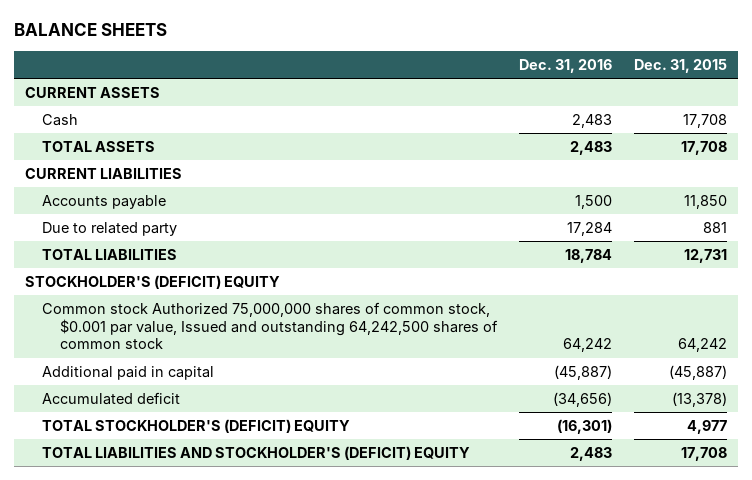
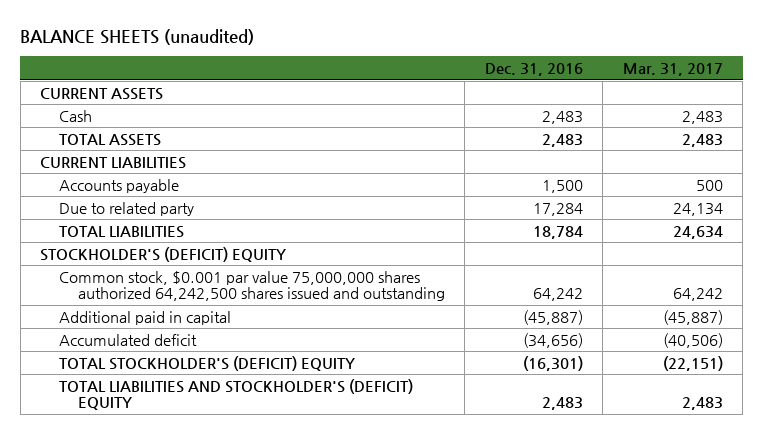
[13,23,167,37] BALANCE SHEETS -> [20,29,255,46] BALANCE SHEETS (unaudited)
[634,59,728,74] Dec. 31, 2015 -> none
none -> [622,63,723,77] Mar. 31, 2017
[42,302,498,350] Common stock Authorized 75,000,000 shares of common stock, $0.001 par value, Issued and outstanding 64,242,500 shares of common stock -> [58,270,445,302] Common stock, $0.001 par value 75,000,000 shares authorized 64,242,500 shares issued and outstanding

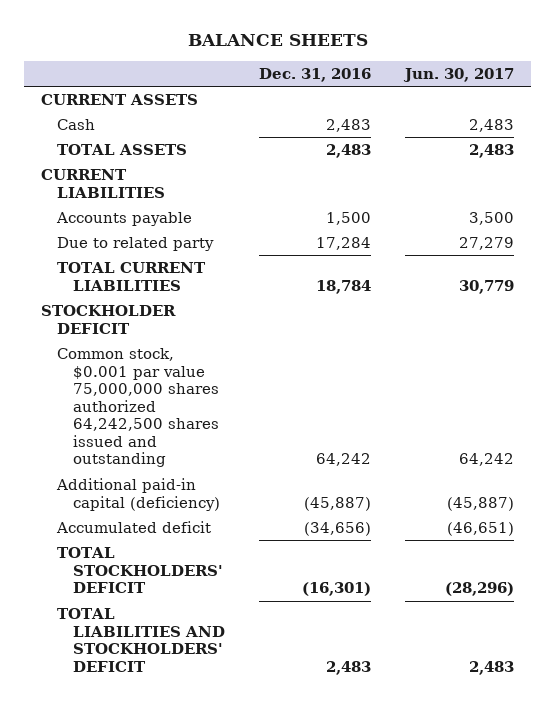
[20,29,255,46] BALANCE SHEETS (unaudited) -> [187,34,368,47] BALANCE SHEETS
[622,63,723,77] Mar. 31, 2017 -> none
none -> [403,67,515,82] Jun. 30, 2017
[58,225,184,238] TOTAL LIABILITIES -> [56,262,206,291] TOTAL CURRENT LIABILITIES
[40,246,287,262] STOCKHOLDER'S (DEFICIT) EQUITY -> [40,305,176,334] STOCKHOLDER DEFICIT
[58,310,231,325] Additional paid in capital -> [55,478,220,511] Additional paid-in capital (deficiency)
[58,355,355,371] TOTAL STOCKHOLDER'S (DEFICIT) EQUITY -> [56,547,223,594] TOTAL STOCKHOLDERS' DEFICIT
[58,378,413,411] TOTAL LIABILITIES AND STOCKHOLDER'S (DEFICIT) EQUITY -> [56,608,225,672] TOTAL LIABILITIES AND STOCKHOLDERS' DEFICIT

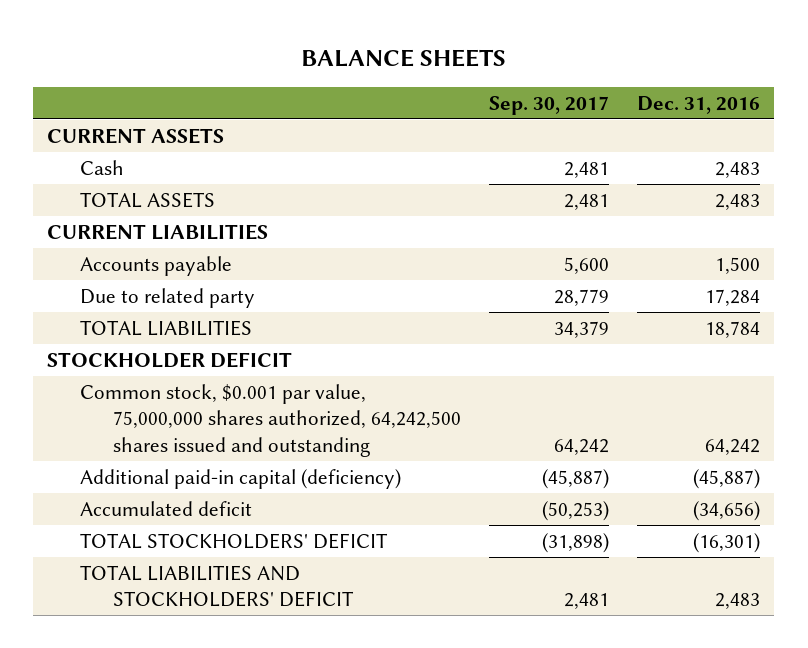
[403,67,515,82] Jun. 30, 2017 -> none
none -> [489,95,610,115] Sep. 30, 2017
[56,262,206,291] TOTAL CURRENT LIABILITIES -> [80,319,253,336] TOTAL LIABILITIES
[56,348,219,468] Common stock, $0.001 par value 75,000,000 shares authorized 64,242,500 shares issued and outstanding -> [80,383,462,457] Common stock, $0.001 par value, 75,000,000 shares authorized, 64,242,500 shares issued and outstanding

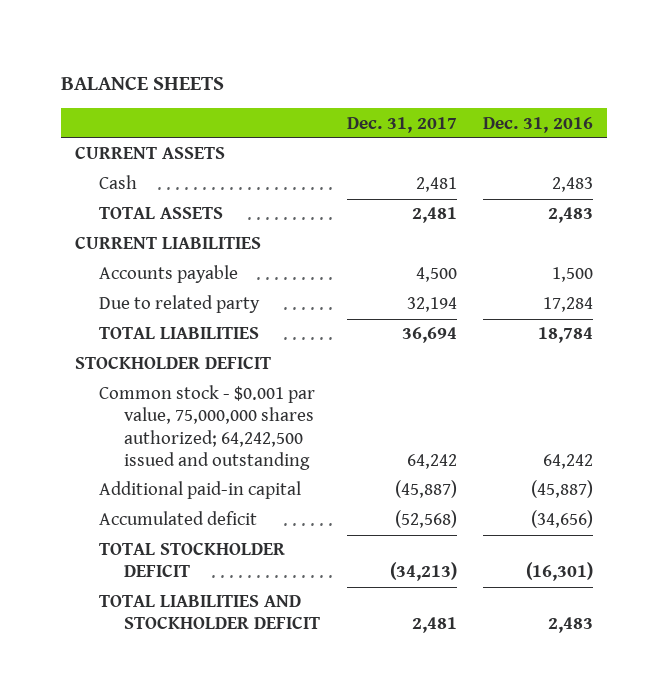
[489,95,610,115] Sep. 30, 2017 -> none
none -> [346,116,457,133] Dec. 31, 2017
[80,383,462,457] Common stock, $0.001 par value, 75,000,000 shares authorized, 64,242,500 shares issued and outstanding -> [99,385,316,470] Common stock - $0.001 par value, 75,000,000 shares authorized; 64,242,500 issued and outstanding
[80,468,402,489] Additional paid-in capital (deficiency) -> [99,481,302,500] Additional paid-in capital
[80,532,389,549] TOTAL STOCKHOLDERS' DEFICIT -> [99,542,286,578] TOTAL STOCKHOLDER DEFICIT
[80,564,355,608] TOTAL LIABILITIES AND STOCKHOLDERS' DEFICIT -> [99,595,320,630] TOTAL LIABILITIES AND STOCKHOLDER DEFICIT

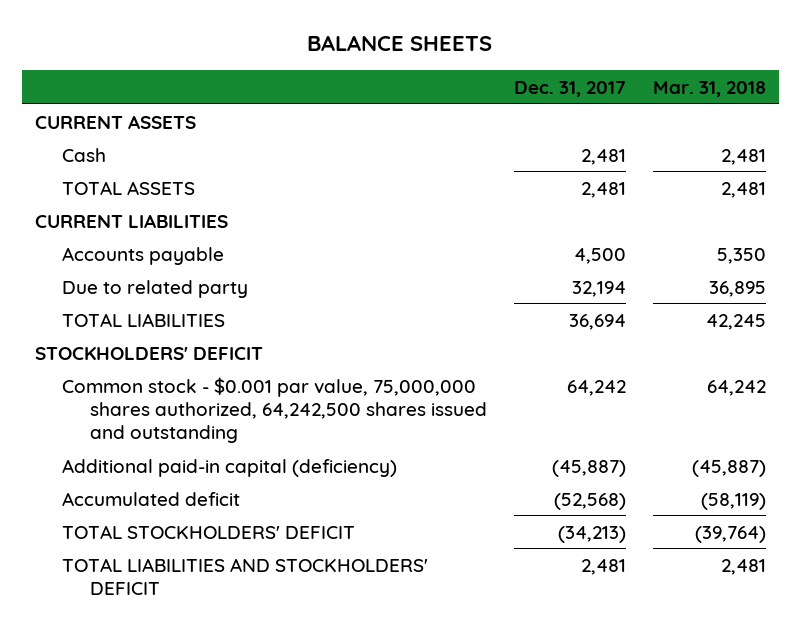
[483,116,594,133] Dec. 31, 2016 -> none
none -> [652,80,766,97] Mar. 31, 2018
[74,356,271,370] STOCKHOLDER DEFICIT -> [35,346,264,360] STOCKHOLDERS' DEFICIT
[99,385,316,470] Common stock - $0.001 par value, 75,000,000 shares authorized; 64,242,500 issued and outstanding -> [62,376,487,443] Common stock - $0.001 par value, 75,000,000 shares authorized, 64,242,500 shares issued and outstanding
[99,481,302,500] Additional paid-in capital -> [62,458,398,477] Additional paid-in capital (deficiency)
[99,542,286,578] TOTAL STOCKHOLDER DEFICIT -> [62,524,356,539] TOTAL STOCKHOLDERS' DEFICIT
[99,595,320,630] TOTAL LIABILITIES AND STOCKHOLDER DEFICIT -> [62,557,429,595] TOTAL LIABILITIES AND STOCKHOLDERS' DEFICIT

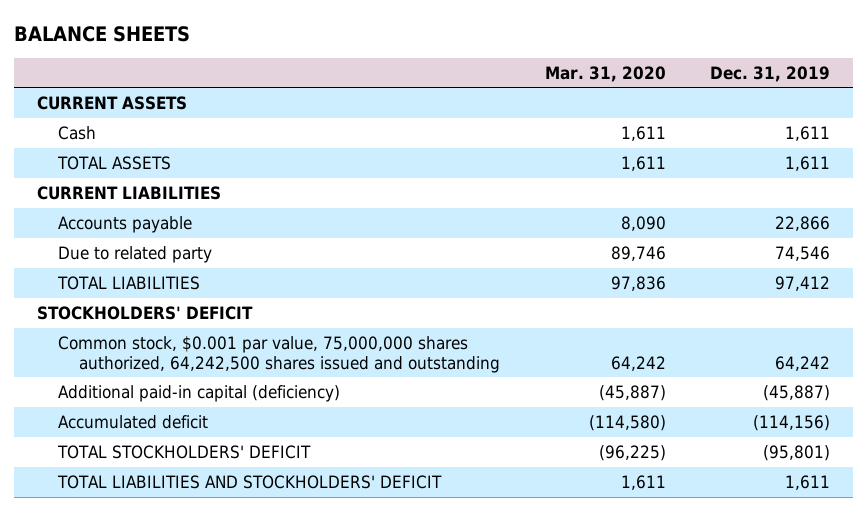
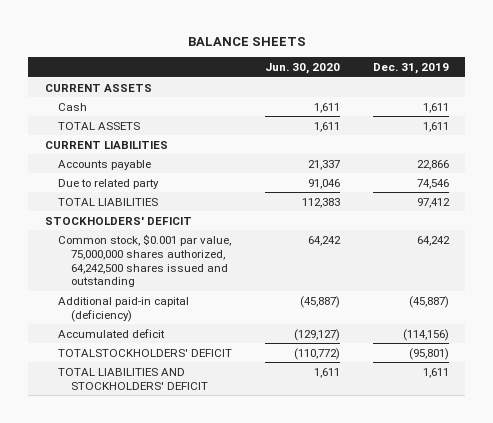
[544,65,666,82] Mar. 31, 2020 -> none
none -> [264,63,340,75] Jun. 30, 2020
[56,444,311,459] TOTAL STOCKHOLDERS' DEFICIT -> [57,348,232,357] TOTALSTOCKHOLDERS' DEFICIT

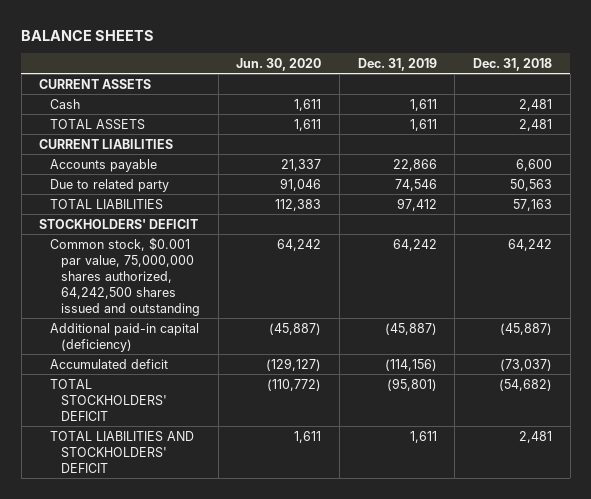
none -> [472,57,552,71] Dec. 31, 2018
[57,348,232,357] TOTALSTOCKHOLDERS' DEFICIT -> [50,378,167,421] TOTAL STOCKHOLDERS' DEFICIT

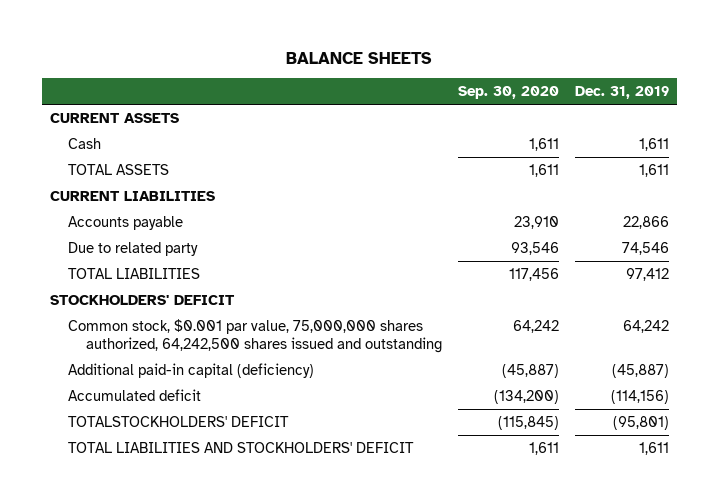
[236,57,322,71] Jun. 30, 2020 -> none
[472,57,552,71] Dec. 31, 2018 -> none
none -> [458,86,560,100] Sep. 30, 2020
[50,378,167,421] TOTAL STOCKHOLDERS' DEFICIT -> [67,415,289,427] TOTALSTOCKHOLDERS' DEFICIT

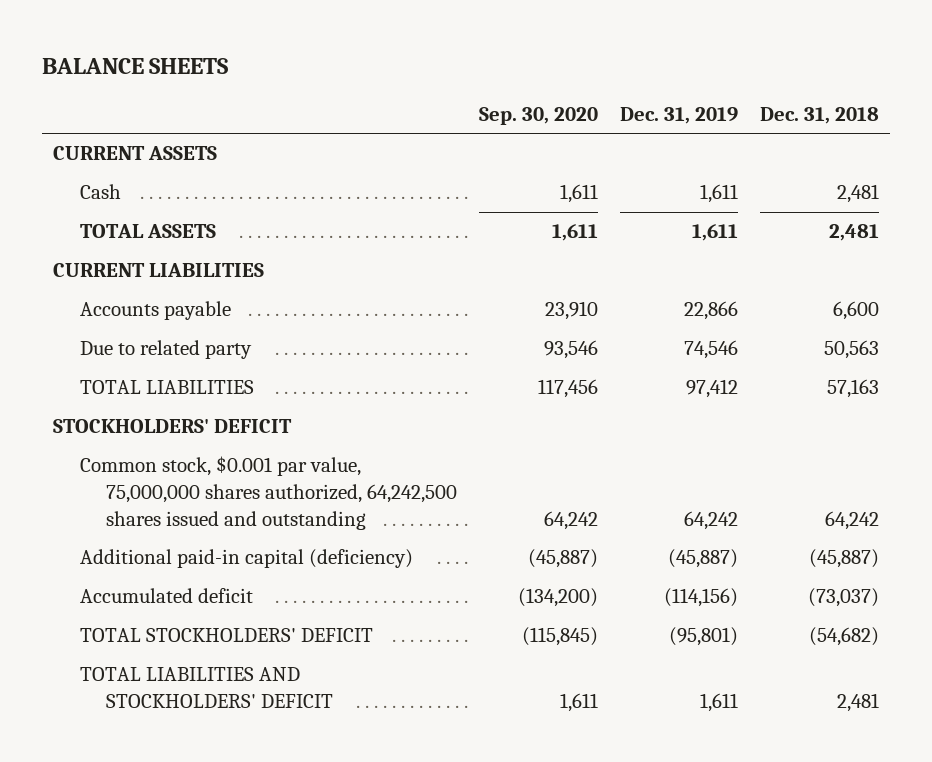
none -> [759,107,879,125] Dec. 31, 2018
[67,415,289,427] TOTALSTOCKHOLDERS' DEFICIT -> [79,628,373,643] TOTAL STOCKHOLDERS' DEFICIT

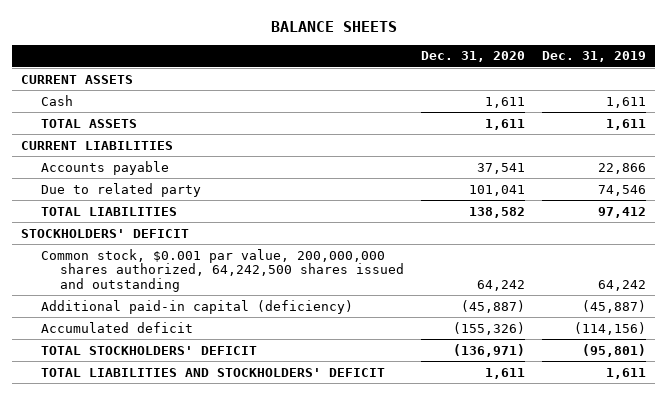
[479,107,599,126] Sep. 30, 2020 -> none
[759,107,879,125] Dec. 31, 2018 -> none
none -> [421,51,526,63] Dec. 31, 2020
[79,456,458,530] Common stock, $0.001 par value, 75,000,000 shares authorized, 64,242,500 shares issued and outstanding -> [40,248,405,292] Common stock, $0.001 par value, 200,000,000 shares authorized, 64,242,500 shares issued and outstanding

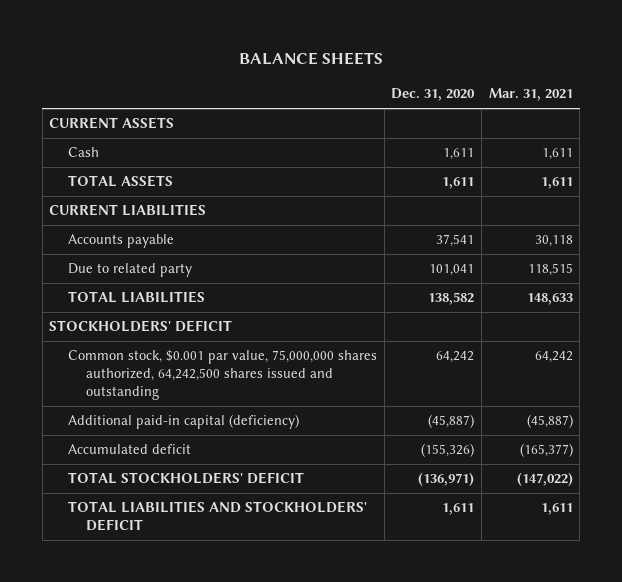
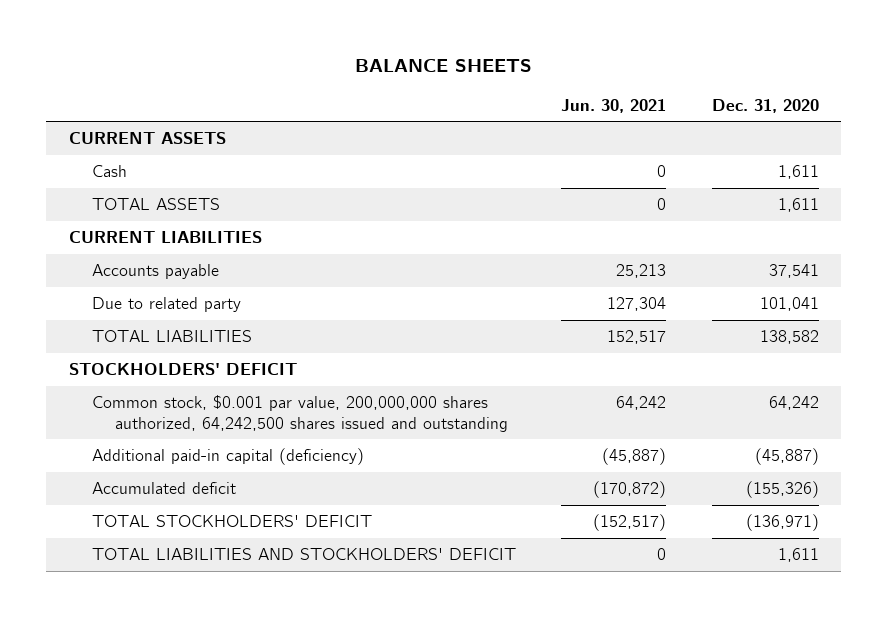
[488,88,573,102] Mar. 31, 2021 -> none
none -> [561,98,667,113] Jun. 30, 2021
[67,350,377,401] Common stock, $0.001 par value, 75,000,000 shares authorized, 64,242,500 shares issued and outstanding -> [91,395,508,432] Common stock, $0.001 par value, 200,000,000 shares authorized, 64,242,500 shares issued and outstanding

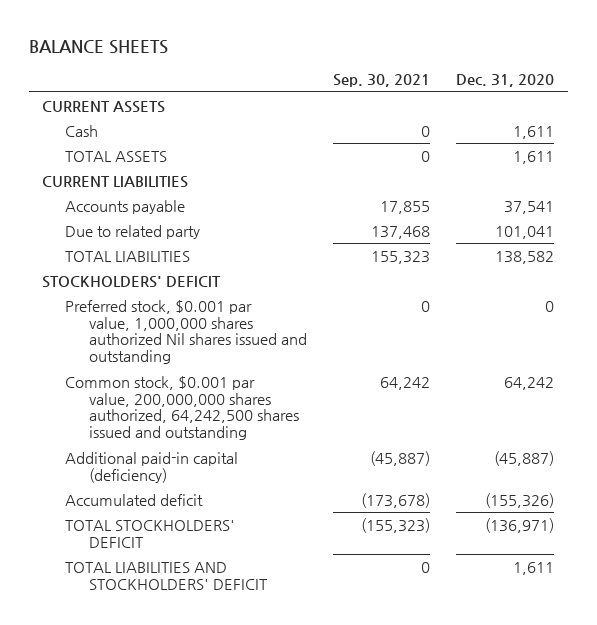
[561,98,667,113] Jun. 30, 2021 -> none
none -> [332,74,430,88] Sep. 30, 2021
none -> [65,299,307,365] Preferred stock, $0.001 par value, 1,000,000 shares authorized Nil shares issued and outstanding

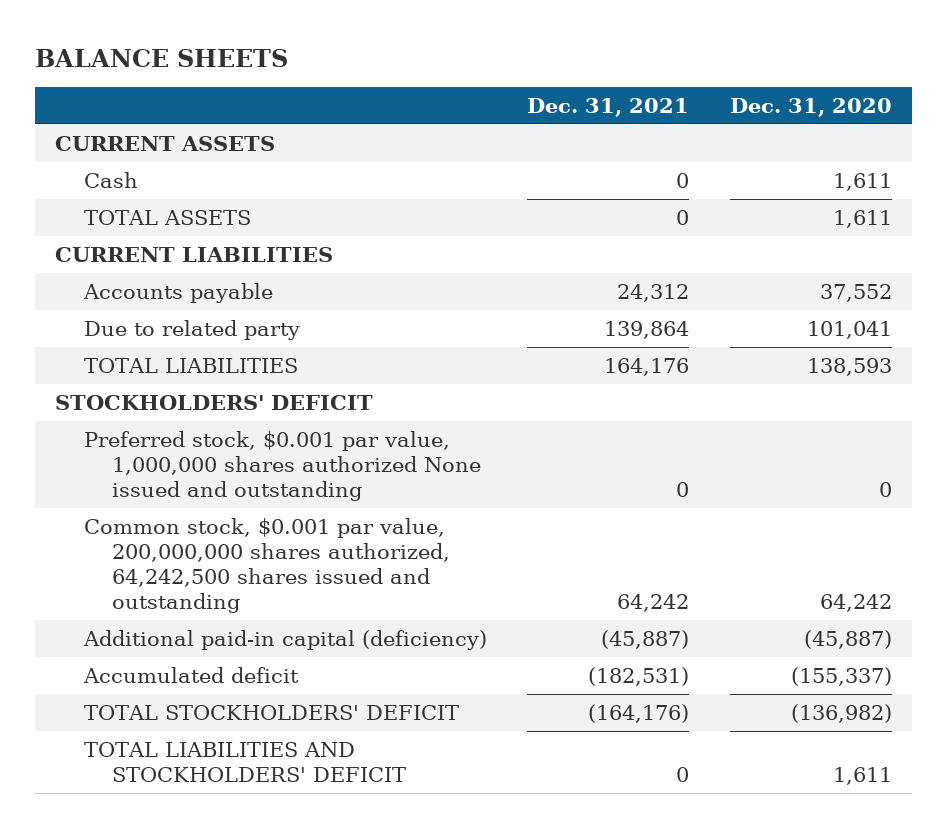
[332,74,430,88] Sep. 30, 2021 -> none
none -> [527,97,690,117] Dec. 31, 2021
[504,200,555,214] 37,541 -> [819,283,892,302] 37,552
[495,250,555,264] 138,582 -> [806,357,892,376] 138,593
[65,299,307,365] Preferred stock, $0.001 par value, 1,000,000 shares authorized Nil shares issued and outstanding -> [83,430,482,502] Preferred stock, $0.001 par value, 1,000,000 shares authorized None issued and outstanding
[485,492,555,508] (155,326) -> [790,666,892,686] (155,337)
[485,517,555,533] (136,971) -> [790,703,892,723] (136,982)

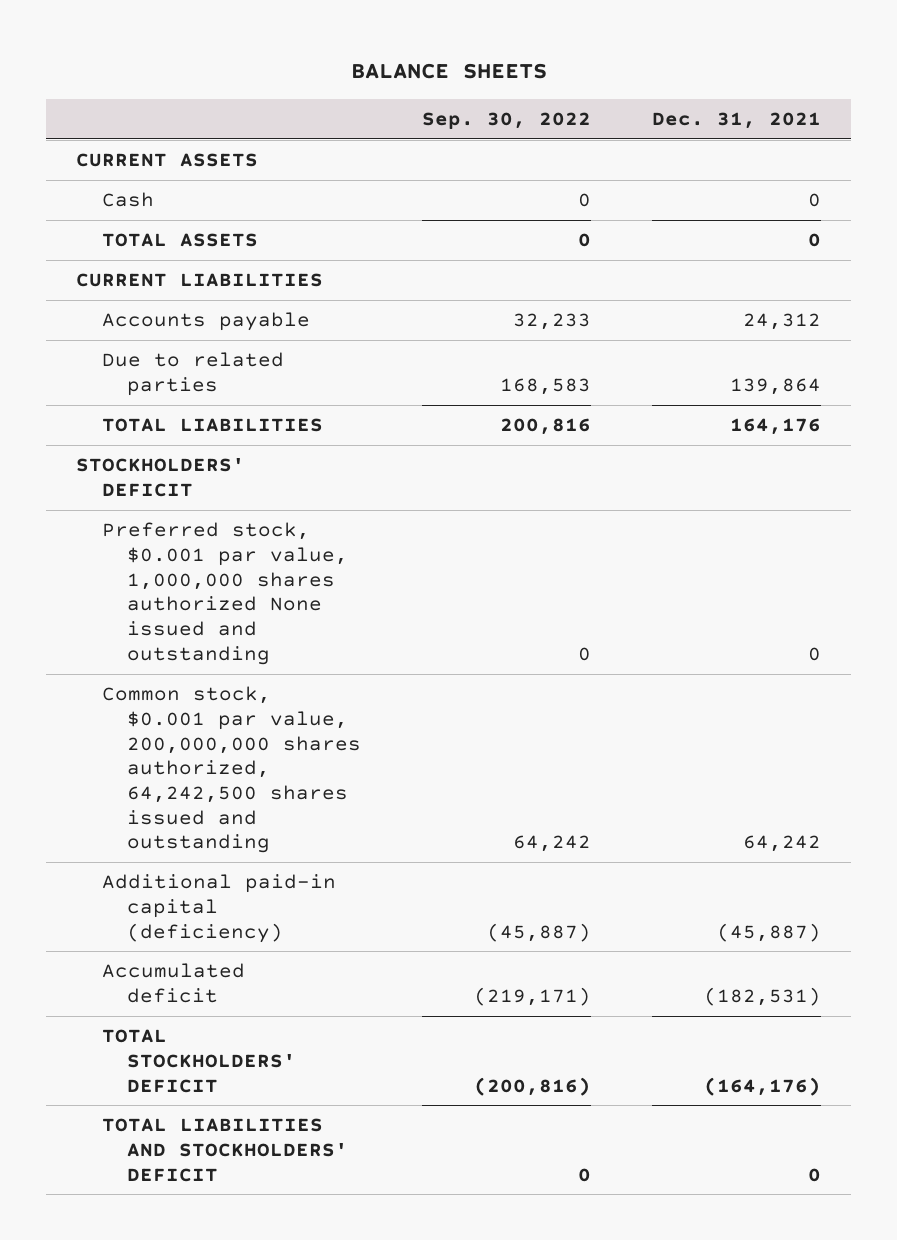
[729,97,892,117] Dec. 31, 2020 -> none
none -> [422,112,592,130] Sep. 30, 2022
[83,319,300,340] Due to related party -> [101,352,284,396] Due to related parties

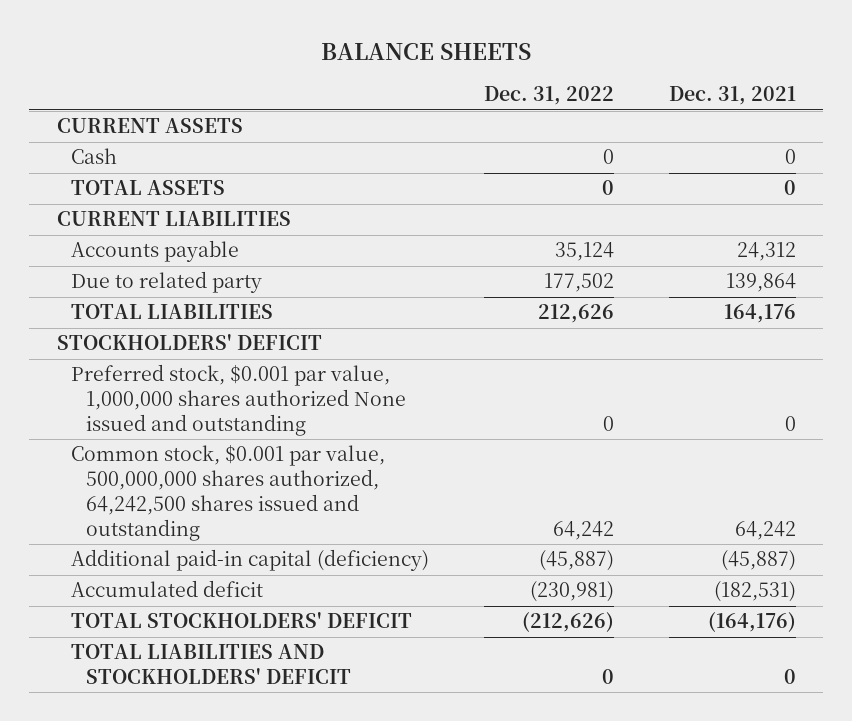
[422,112,592,130] Sep. 30, 2022 -> none
none -> [484,86,615,106] Dec. 31, 2022
[101,352,284,396] Due to related parties -> [71,271,263,294] Due to related party
[101,686,362,854] Common stock, $0.001 par value, 200,000,000 shares authorized, 64,242,500 shares issued and outstanding -> [71,445,386,541] Common stock, $0.001 par value, 500,000,000 shares authorized, 64,242,500 shares issued and outstanding

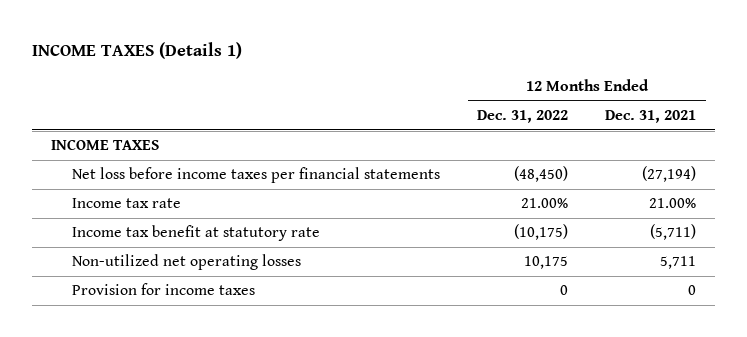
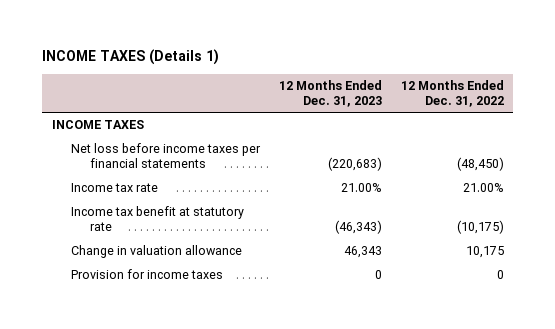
[605,110,697,124] Dec. 31, 2021 -> none
none -> [278,80,382,107] 12 Months Ended Dec. 31, 2023
[72,254,302,271] Non-utilized net operating losses -> [70,245,242,259] Change in valuation allowance

